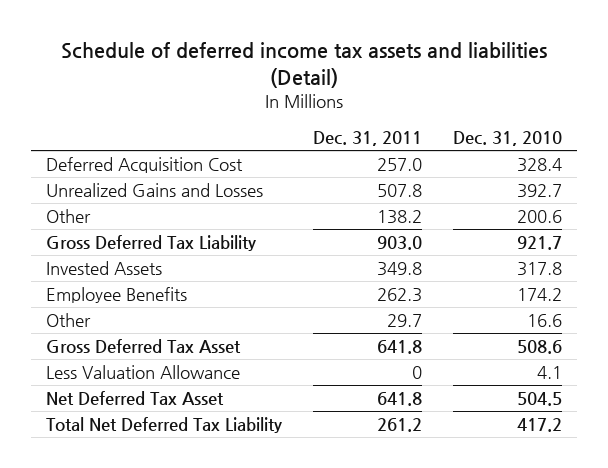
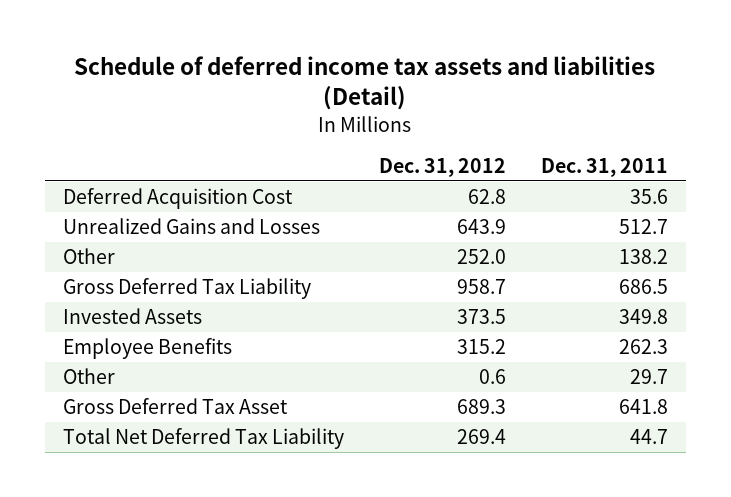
[452,131,562,147] Dec. 31, 2010 -> none
none -> [378,157,506,177] Dec. 31, 2012
[376,158,422,172] 257.0 -> [630,188,669,204] 35.6
[376,184,422,198] 507.8 -> [619,218,669,234] 512.7
[376,236,422,251] 903.0 -> [619,278,669,294] 686.5
[46,365,241,380] Less Valuation Allowance -> none
[46,391,225,406] Net Deferred Tax Asset -> none
[376,418,422,433] 261.2 -> [630,428,669,444] 44.7

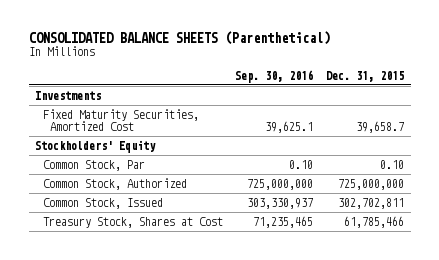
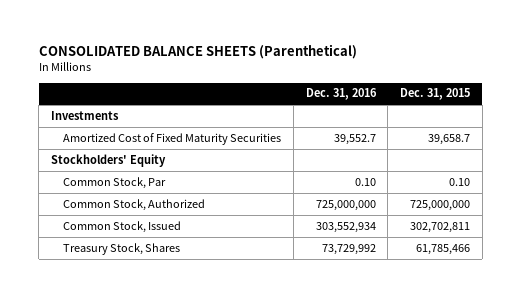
[235,69,314,83] Sep. 30, 2016 -> none
none -> [305,88,377,101] Dec. 31, 2016
[42,108,199,132] Fixed Maturity Securities, Amortized Cost -> [63,132,282,145] Amortized Cost of Fixed Maturity Securities
[42,216,223,228] Treasury Stock, Shares at Cost -> [63,242,181,255] Treasury Stock, Shares

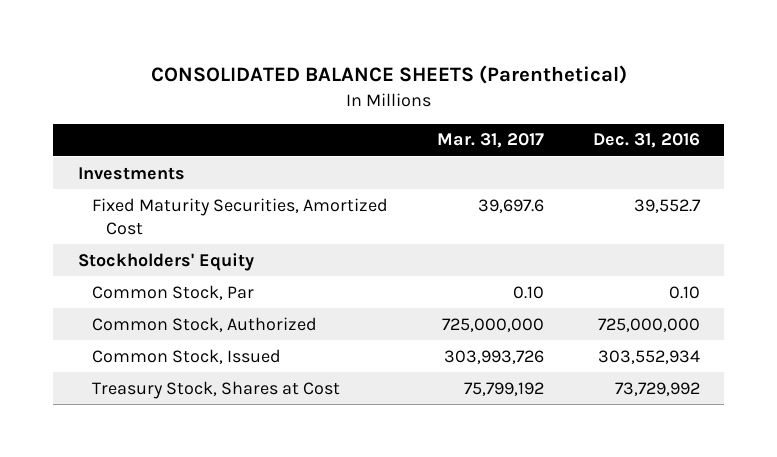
[399,88,470,101] Dec. 31, 2015 -> none
none -> [436,133,544,149] Mar. 31, 2017
[63,132,282,145] Amortized Cost of Fixed Maturity Securities -> [91,197,388,235] Fixed Maturity Securities, Amortized Cost
[63,242,181,255] Treasury Stock, Shares -> [91,380,340,399] Treasury Stock, Shares at Cost

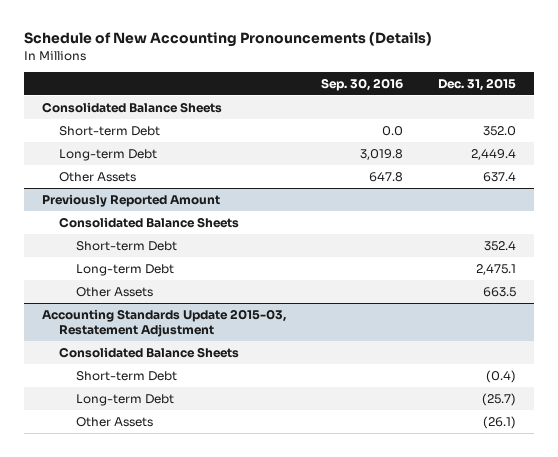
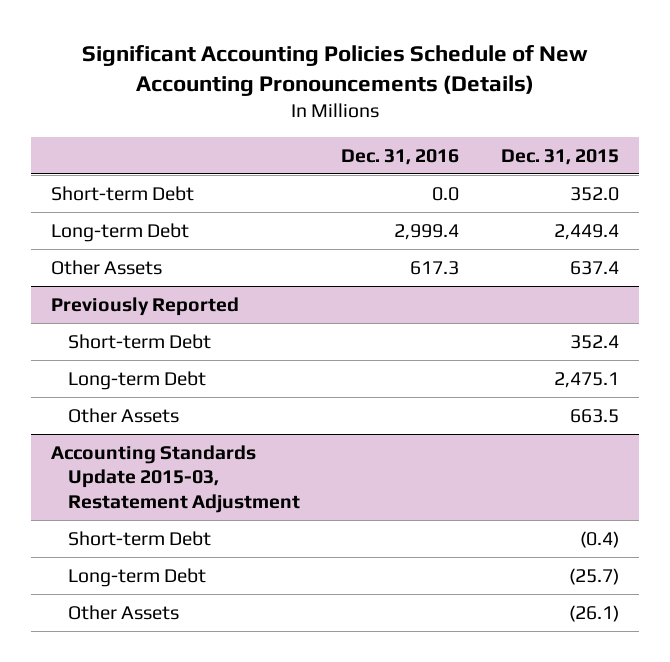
[24,32,433,48] Schedule of New Accounting Pronouncements (Details) -> [82,44,589,97] Significant Accounting Policies Schedule of New Accounting Pronouncements (Details)
[320,77,403,91] Sep. 30, 2016 -> none
none -> [341,148,460,165] Dec. 31, 2016
[41,102,222,114] Consolidated Balance Sheets -> none
[58,217,239,229] Consolidated Balance Sheets -> none
[41,194,220,208] Previously Reported Amount -> [51,296,240,316] Previously Reported
[58,347,239,359] Consolidated Balance Sheets -> none

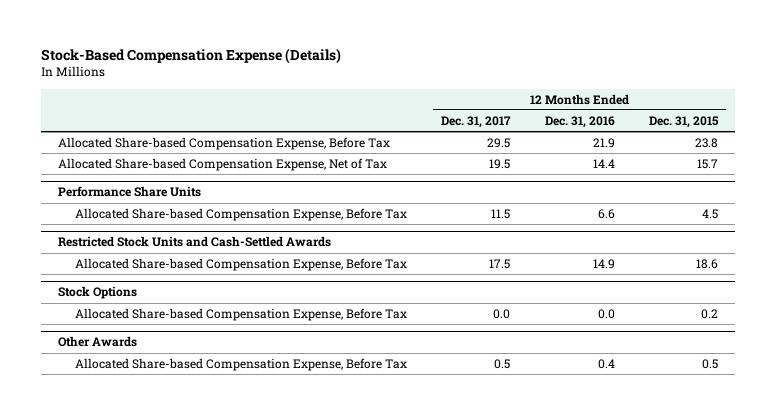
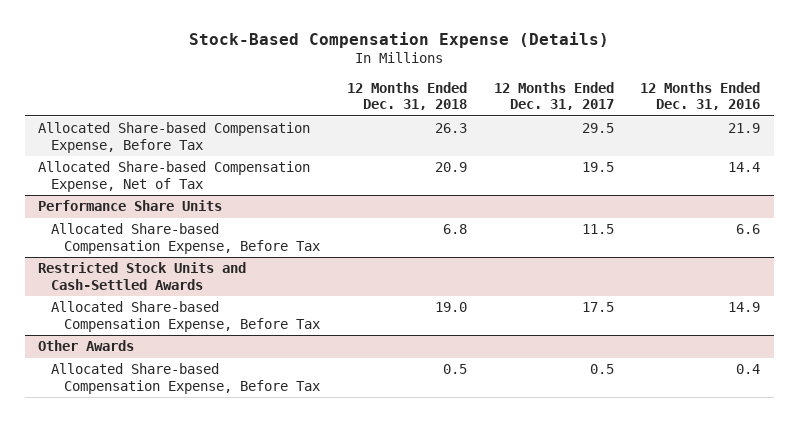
[648,115,719,128] Dec. 31, 2015 -> none
none -> [346,81,467,111] 12 Months Ended Dec. 31, 2018
[58,286,138,300] Stock Options -> none
[75,307,408,321] Allocated Share-based Compensation Expense, Before Tax -> none

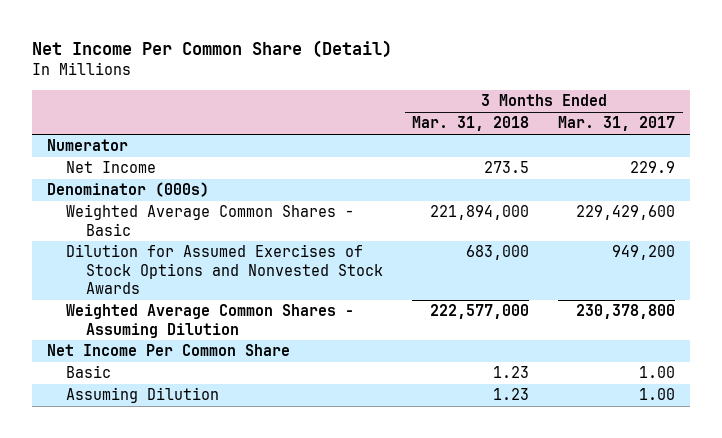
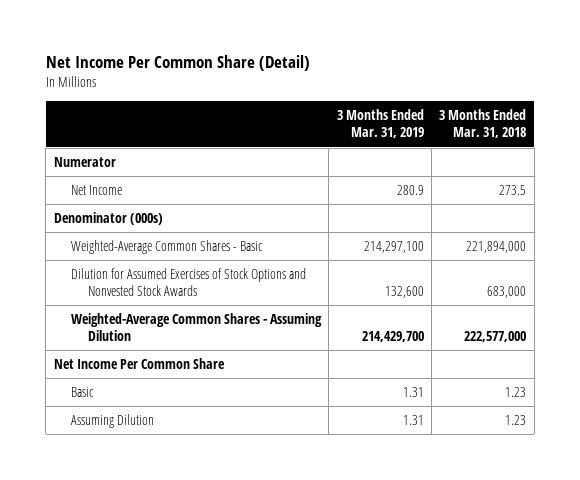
[558,116,676,132] Mar. 31, 2017 -> none
none -> [336,109,424,139] 3 Months Ended Mar. 31, 2019
[66,204,355,236] Weighted Average Common Shares - Basic -> [70,240,263,255] Weighted-Average Common Shares - Basic
[66,304,355,338] Weighted Average Common Shares - Assuming Dilution -> [70,313,322,342] Weighted-Average Common Shares - Assuming Dilution

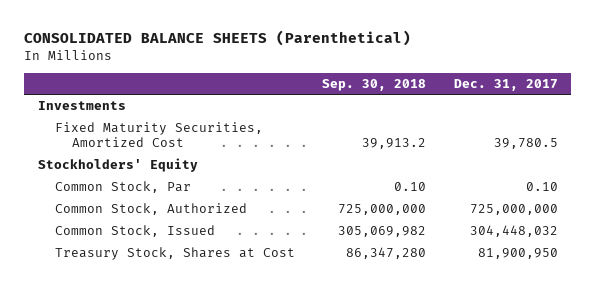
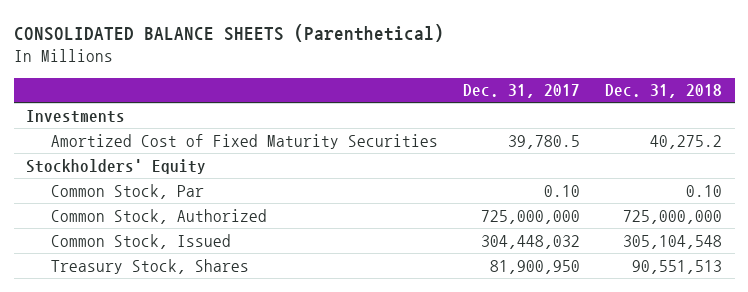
[322,78,427,91] Sep. 30, 2018 -> none
none -> [605,84,723,99] Dec. 31, 2018
[54,122,263,148] Fixed Maturity Securities, Amortized Cost -> [50,133,438,149] Amortized Cost of Fixed Maturity Securities
[54,247,295,261] Treasury Stock, Shares at Cost -> [50,258,249,274] Treasury Stock, Shares

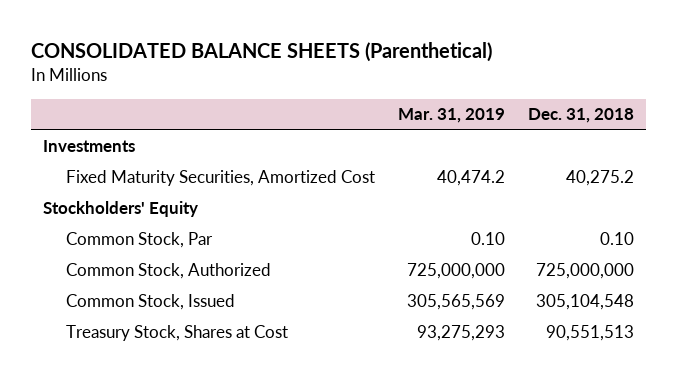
[462,84,580,99] Dec. 31, 2017 -> none
none -> [398,108,506,124] Mar. 31, 2019
[50,133,438,149] Amortized Cost of Fixed Maturity Securities -> [66,169,376,186] Fixed Maturity Securities, Amortized Cost
[50,258,249,274] Treasury Stock, Shares -> [66,324,289,341] Treasury Stock, Shares at Cost

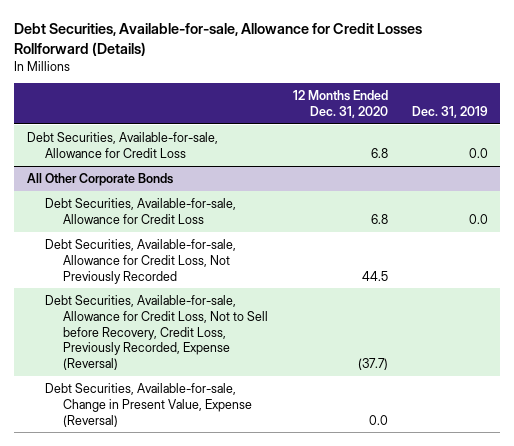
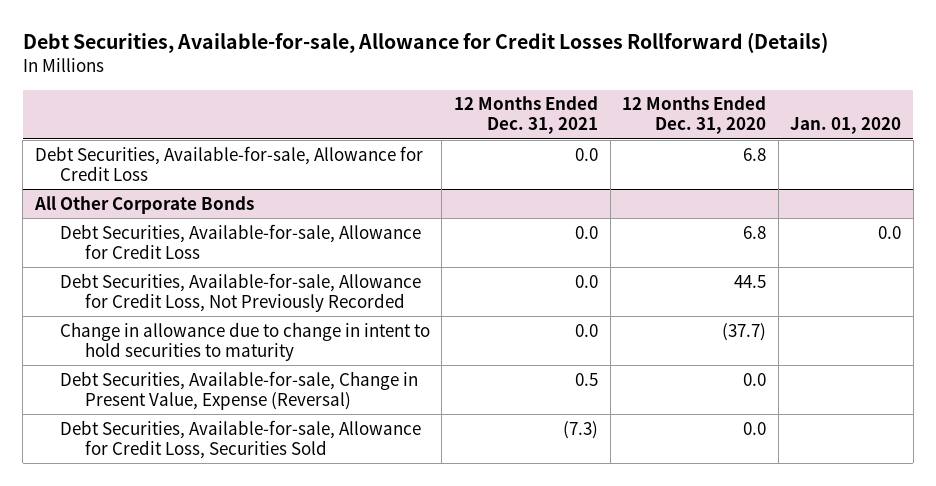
[411,105,488,118] Dec. 31, 2019 -> none
none -> [453,96,598,135] 12 Months Ended Dec. 31, 2021
none -> [790,117,902,135] Jan. 01, 2020
[44,294,269,371] Debt Securities, Available-for-sale, Allowance for Credit Loss, Not to Sell before Recovery, Credit Loss, Previously Recorded, Expense (Reversal) -> [59,321,430,361] Change in allowance due to change in intent to hold securities to maturity
none -> [59,419,421,459] Debt Securities, Available-for-sale, Allowance for Credit Loss, Securities Sold

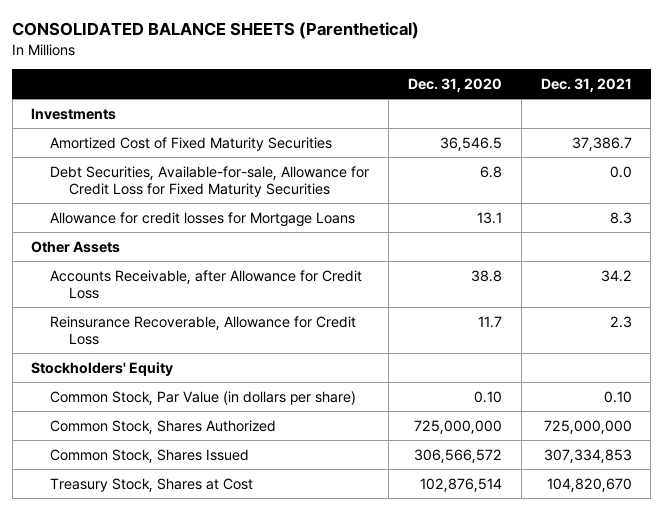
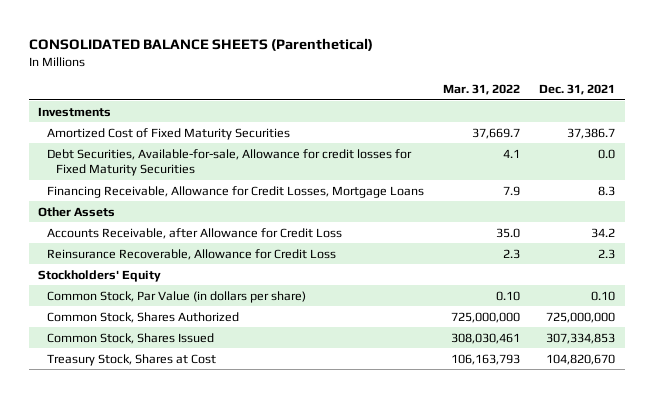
[408,77,503,92] Dec. 31, 2020 -> none
none -> [443,84,521,96] Mar. 31, 2022
[50,165,370,197] Debt Securities, Available-for-sale, Allowance for Credit Loss for Fixed Maturity Securities -> [47,148,413,177] Debt Securities, Available-for-sale, Allowance for credit losses for Fixed Maturity Securities
[50,211,356,227] Allowance for credit losses for Mortgage Loans -> [47,185,425,198] Financing Receivable, Allowance for Credit Losses, Mortgage Loans

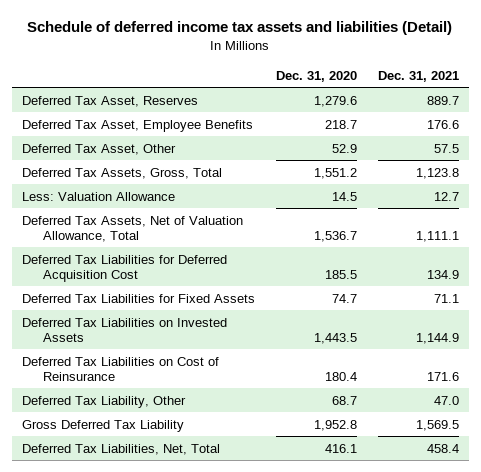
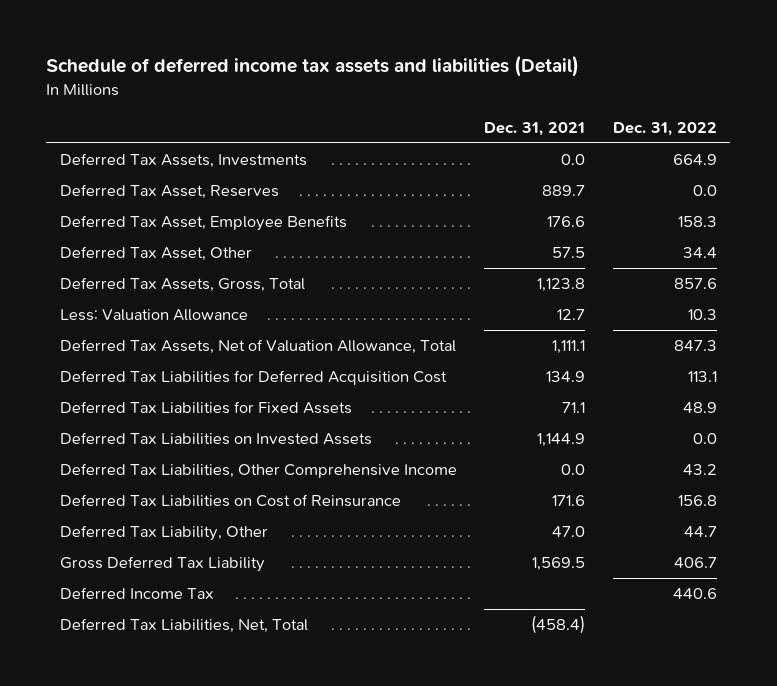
[275,70,357,82] Dec. 31, 2020 -> none
none -> [612,121,717,136] Dec. 31, 2022
none -> [59,153,307,169] Deferred Tax Assets, Investments
none -> [59,463,457,479] Deferred Tax Liabilities, Other Comprehensive Income
none -> [59,587,214,600] Deferred Income Tax
[426,443,459,453] 458.4 -> [531,615,586,635] (458.4)

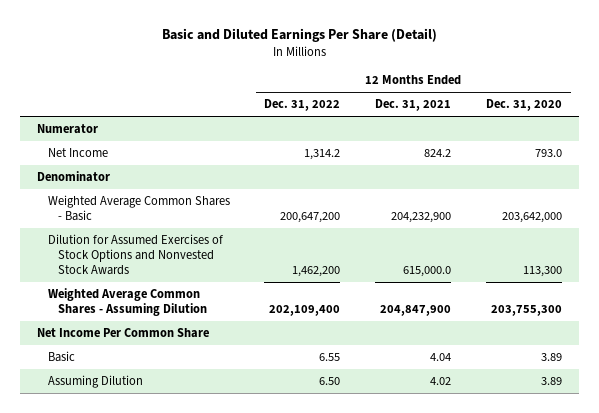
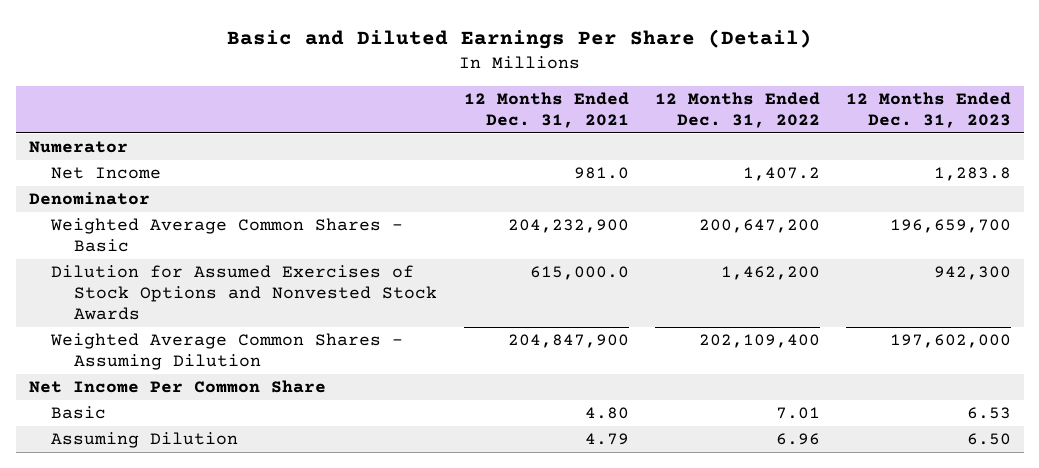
[485,99,562,112] Dec. 31, 2020 -> none
none -> [845,92,1011,129] 12 Months Ended Dec. 31, 2023
[304,149,341,161] 1,314.2 -> [742,167,820,182] 1,407.2
[424,149,452,158] 824.2 -> [573,167,629,180] 981.0
[319,353,341,362] 6.55 -> [775,407,820,420] 7.01
[430,353,452,362] 4.04 -> [584,407,629,420] 4.80
[319,377,341,386] 6.50 -> [775,433,820,446] 6.96
[430,377,452,386] 4.02 -> [584,433,629,446] 4.79

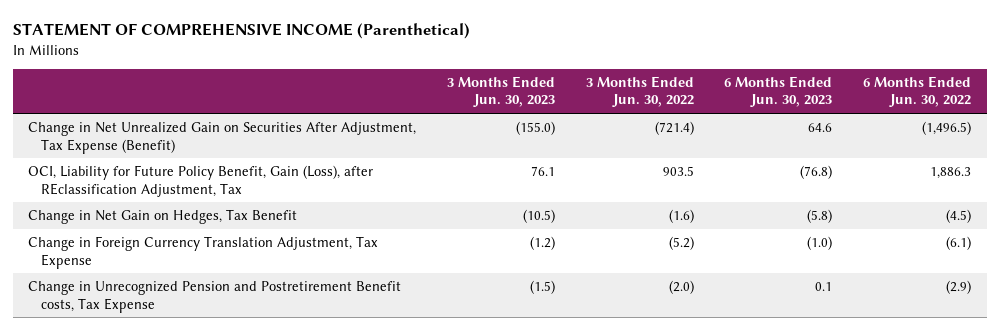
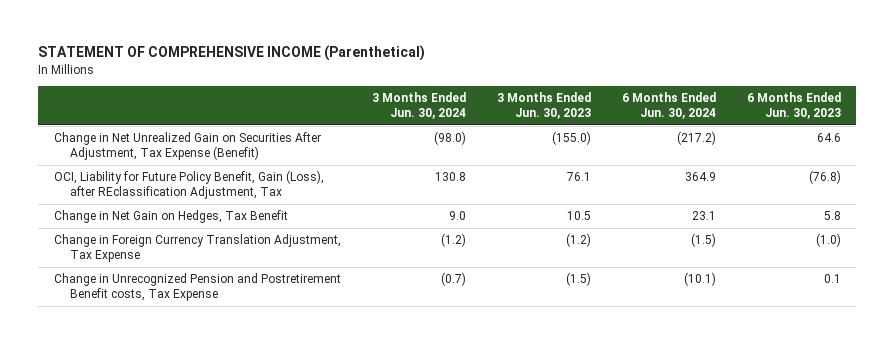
[585,75,694,108] 3 Months Ended Jun. 30, 2022 -> none
[863,75,972,108] 6 Months Ended Jun. 30, 2022 -> none
none -> [371,92,466,120] 3 Months Ended Jun. 30, 2024
none -> [621,92,716,120] 6 Months Ended Jun. 30, 2024
[522,208,555,223] (10.5) -> [566,211,591,221] 10.5
[807,208,833,223] (5.8) -> [823,211,841,221] 5.8

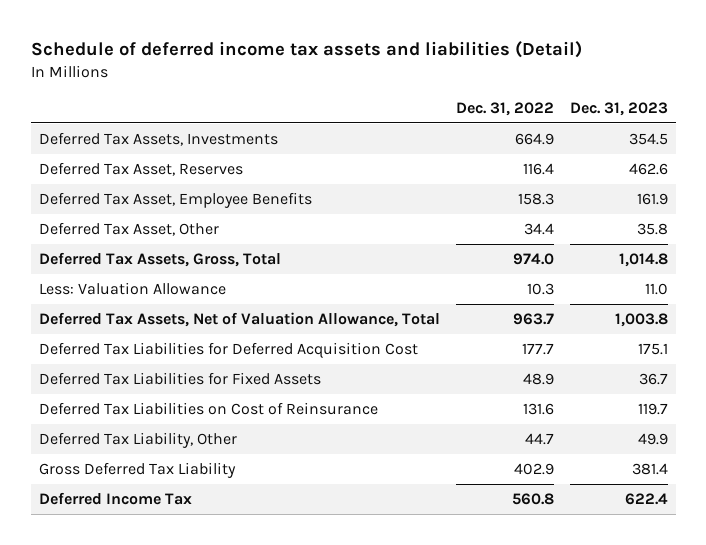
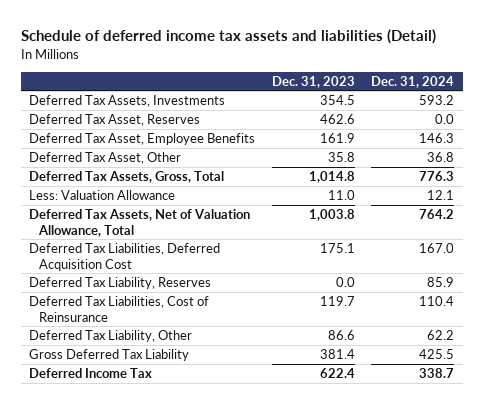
[455,102,554,117] Dec. 31, 2022 -> none
none -> [371,75,455,88] Dec. 31, 2024
[38,371,321,385] Deferred Tax Liabilities for Fixed Assets -> none
[38,341,418,358] Deferred Tax Liabilities for Deferred Acquisition Cost -> [29,243,221,271] Deferred Tax Liabilities, Deferred Acquisition Cost
none -> [29,277,212,290] Deferred Tax Liability, Reserves
[38,401,378,415] Deferred Tax Liabilities on Cost of Reinsurance -> [29,296,210,322] Deferred Tax Liabilities, Cost of Reinsurance
[637,432,668,445] 49.9 -> [327,330,355,341] 86.6

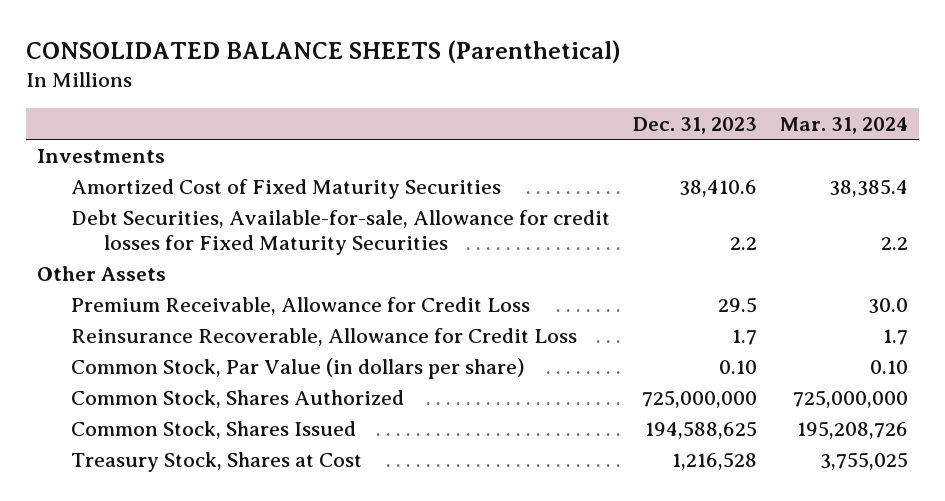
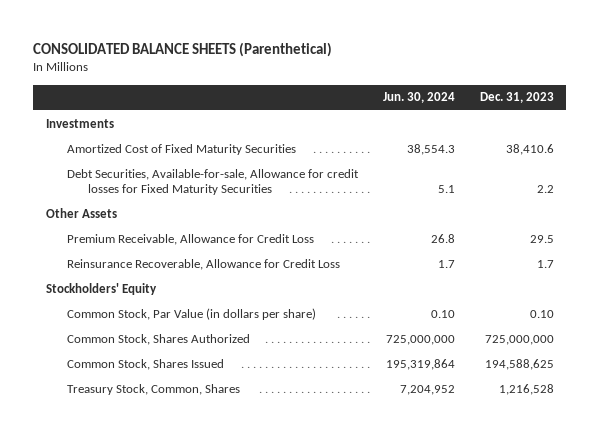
[779,117,908,135] Mar. 31, 2024 -> none
none -> [382,92,455,104] Jun. 30, 2024
none -> [45,282,157,295] Stockholders' Equity
[70,451,362,472] Treasury Stock, Shares at Cost -> [66,383,240,395] Treasury Stock, Common, Shares

